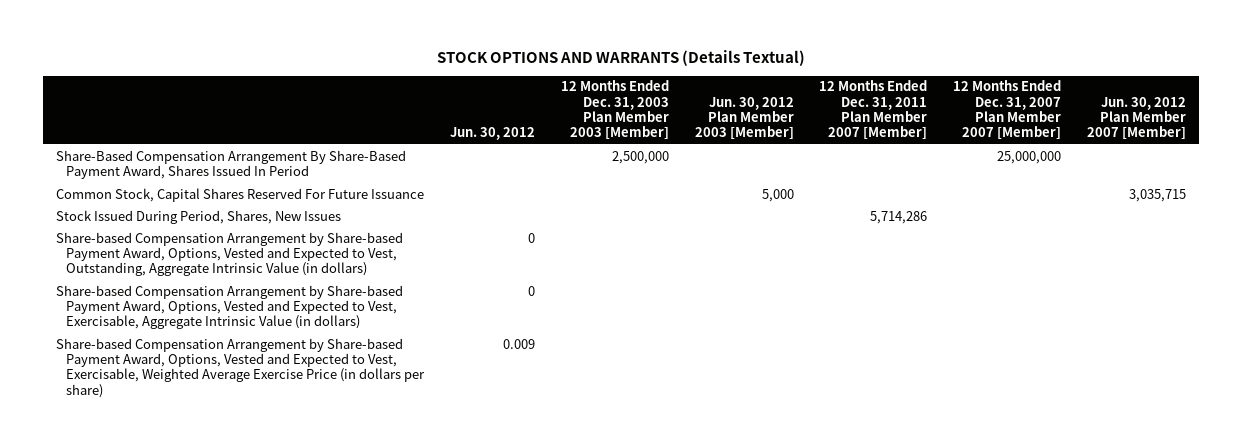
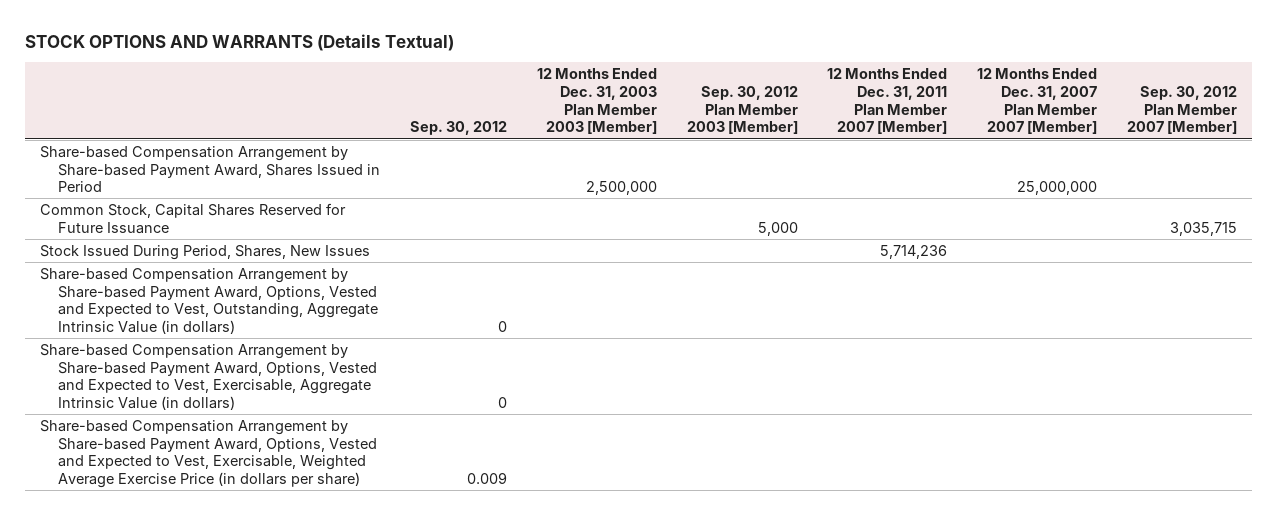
[450,127,536,141] Jun. 30, 2012 -> none
[694,96,794,141] Jun. 30, 2012 Plan Member 2003 [Member] -> none
[1086,96,1186,141] Jun. 30, 2012 Plan Member 2007 [Member] -> none
none -> [409,121,507,136] Sep. 30, 2012
none -> [686,86,798,135] Sep. 30, 2012 Plan Member 2003 [Member]
none -> [1127,86,1238,135] Sep. 30, 2012 Plan Member 2007 [Member]
[55,149,406,180] Share-Based Compensation Arrangement By Share-Based Payment Award, Shares Issued In Period -> [39,145,380,193] Share-based Compensation Arrangement by Share-based Payment Award, Shares Issued in Period
[55,187,424,202] Common Stock, Capital Shares Reserved For Future Issuance -> [39,202,346,234] Common Stock, Capital Shares Reserved for Future Issuance
[870,210,928,224] 5,714,286 -> [880,244,948,259] 5,714,236

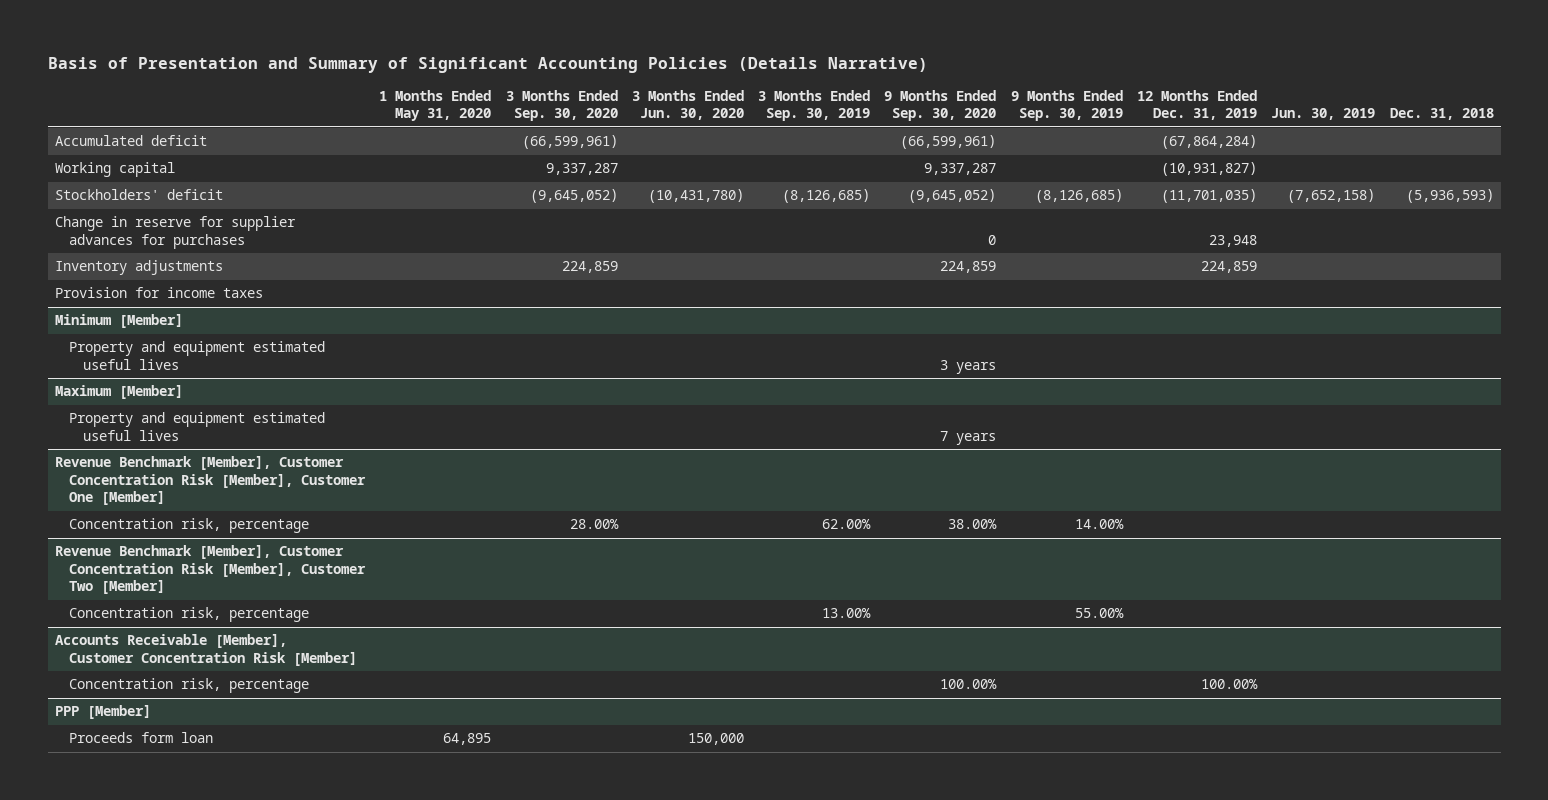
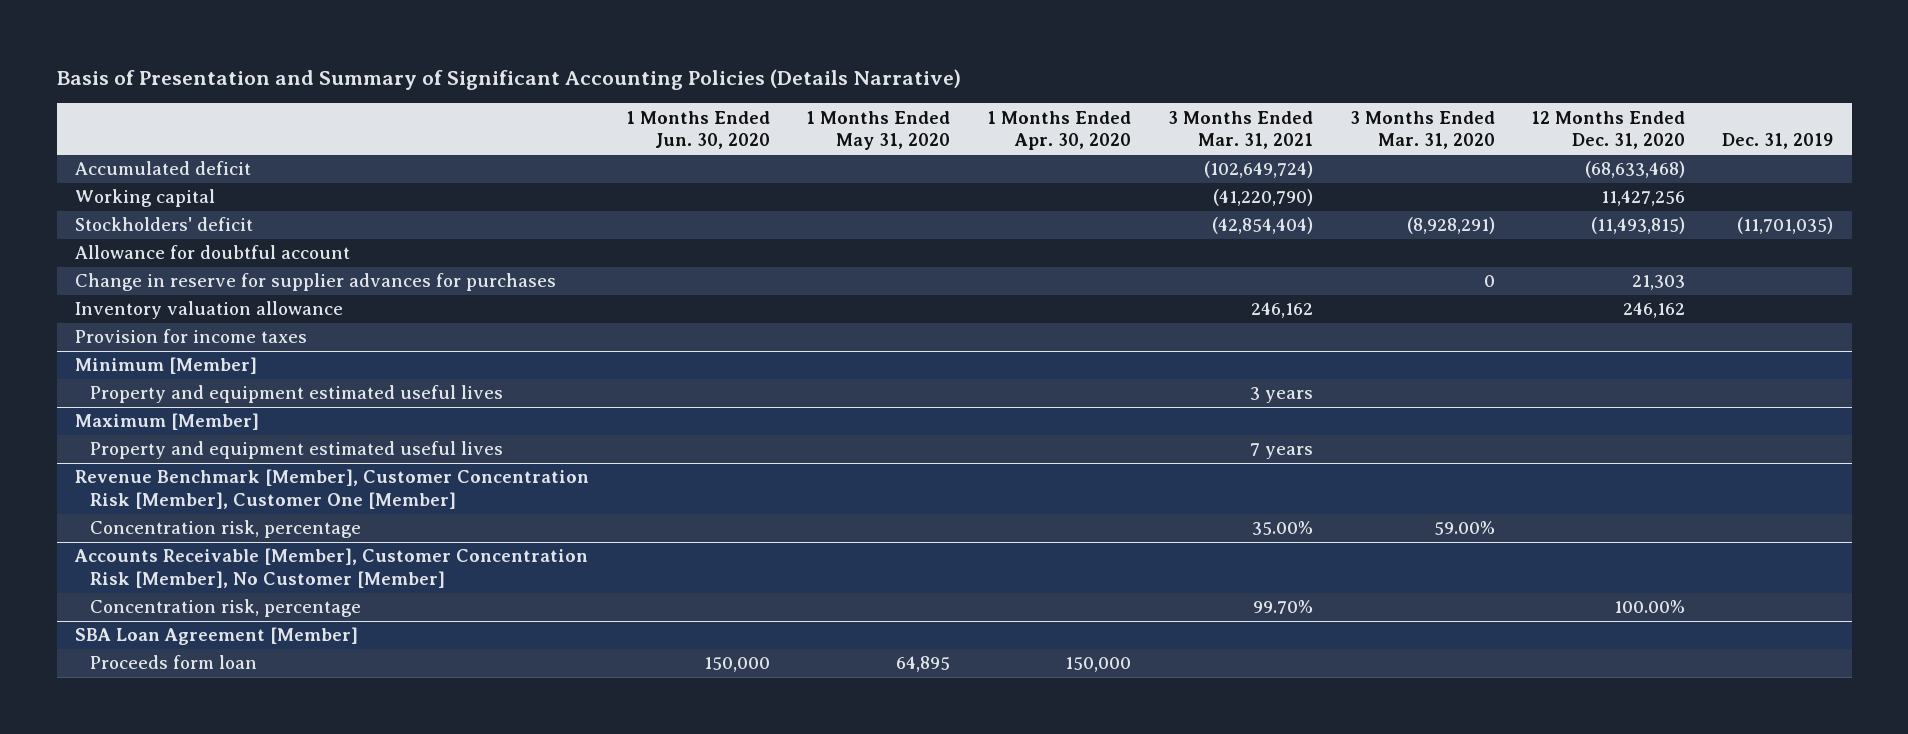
[505,90,618,122] 3 Months Ended Sep. 30, 2020 -> none
[631,90,744,121] 3 Months Ended Jun. 30, 2020 -> none
[758,90,871,122] 3 Months Ended Sep. 30, 2019 -> none
[884,90,997,122] 9 Months Ended Sep. 30, 2020 -> none
[1010,90,1123,122] 9 Months Ended Sep. 30, 2019 -> none
[1136,90,1257,121] 12 Months Ended Dec. 31, 2019 -> none
[1271,108,1376,121] Jun. 30, 2019 -> none
[1389,108,1494,121] Dec. 31, 2018 -> none
none -> [625,110,770,150] 1 Months Ended Jun. 30, 2020
none -> [987,110,1132,151] 1 Months Ended Apr. 30, 2020
none -> [1167,110,1313,150] 3 Months Ended Mar. 31, 2021
none -> [1349,110,1495,150] 3 Months Ended Mar. 31, 2020
none -> [1531,110,1686,150] 12 Months Ended Dec. 31, 2020
none -> [1722,133,1834,150] Dec. 31, 2019
none -> [74,245,350,260] Allowance for doubtful account
[54,260,223,276] Inventory adjustments -> [74,301,343,320] Inventory valuation allowance
[54,545,367,595] Revenue Benchmark [Member], Customer Concentration Risk [Member], Customer Two [Member] -> none
[69,607,310,623] Concentration risk, percentage -> none
[54,634,358,666] Accounts Receivable [Member], Customer Concentration Risk [Member] -> [73,548,588,588] Accounts Receivable [Member], Customer Concentration Risk [Member], No Customer [Member]
[54,705,151,720] PPP [Member] -> [74,627,358,646] SBA Loan Agreement [Member]

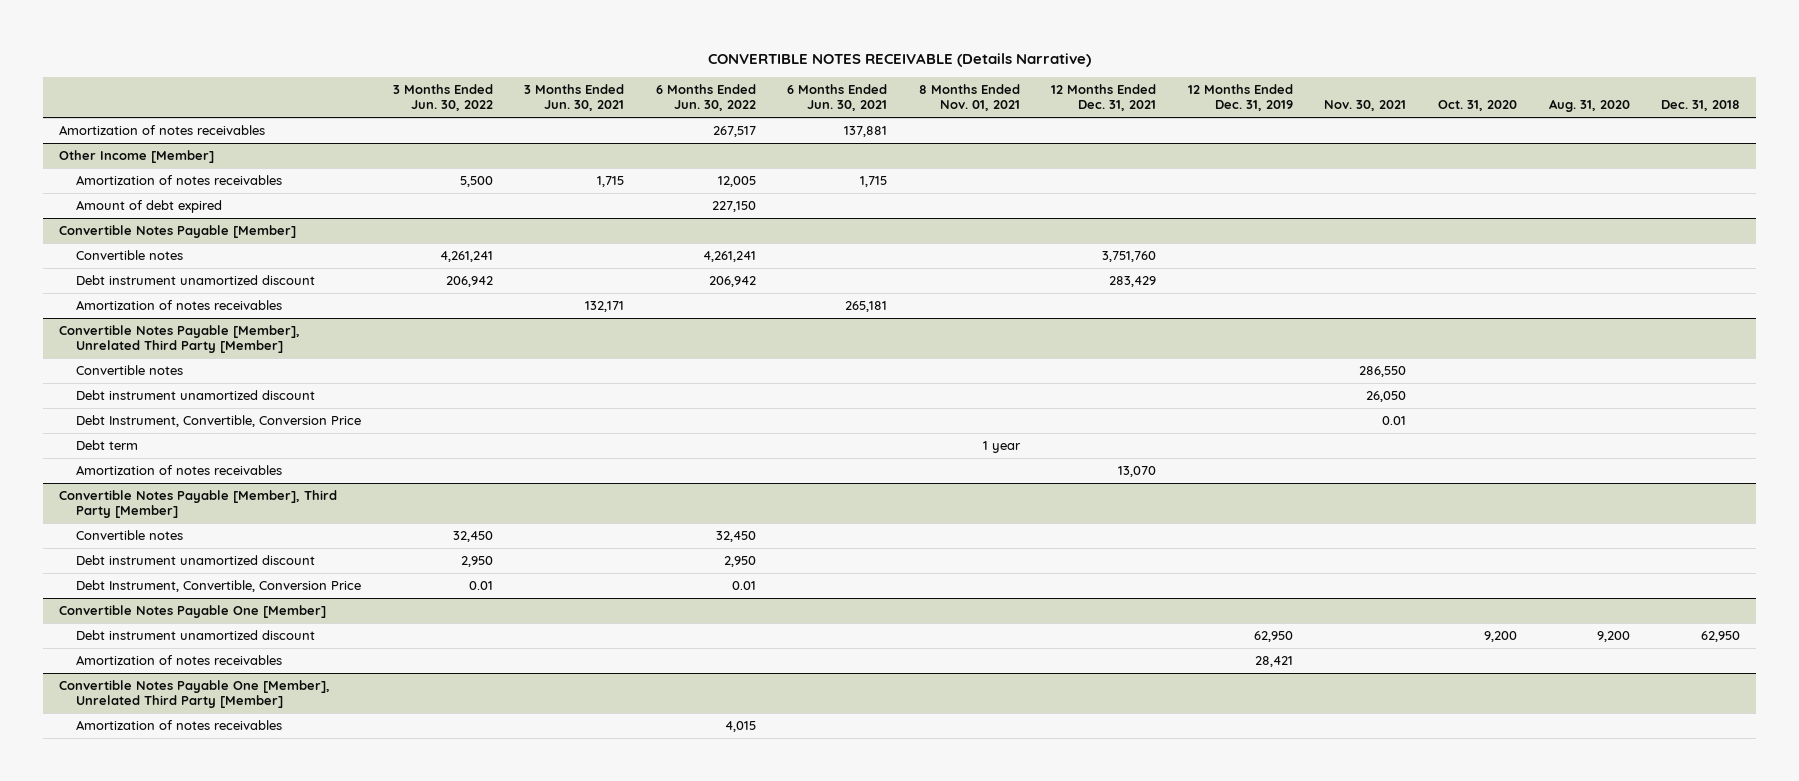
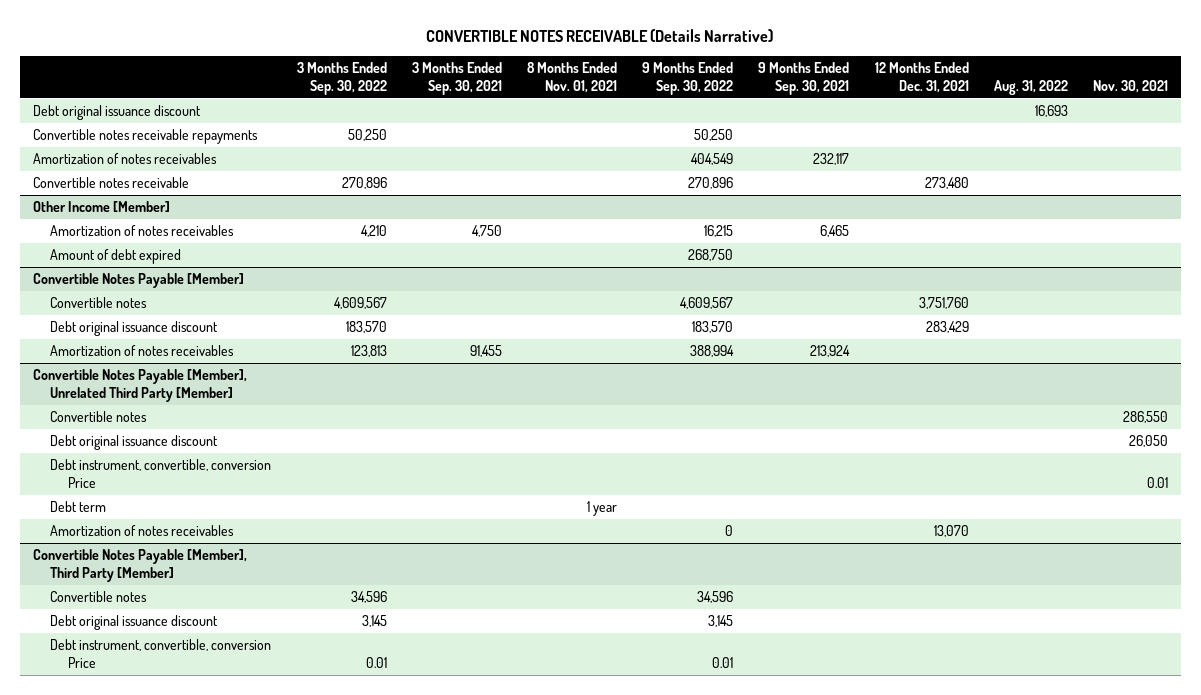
[392,83,493,112] 3 Months Ended Jun. 30, 2022 -> none
[524,83,625,112] 3 Months Ended Jun. 30, 2021 -> none
[655,83,756,112] 6 Months Ended Jun. 30, 2022 -> none
[787,83,888,112] 6 Months Ended Jun. 30, 2021 -> none
[1187,83,1293,112] 12 Months Ended Dec. 31, 2019 -> none
[1437,100,1517,112] Oct. 31, 2020 -> none
[1548,99,1630,113] Aug. 31, 2020 -> none
[1661,100,1741,112] Dec. 31, 2018 -> none
none -> [296,62,387,95] 3 Months Ended Sep. 30, 2022
none -> [411,62,502,95] 3 Months Ended Sep. 30, 2021
none -> [642,62,734,95] 9 Months Ended Sep. 30, 2022
none -> [758,62,850,95] 9 Months Ended Sep. 30, 2021
none -> [993,79,1068,95] Aug. 31, 2022
none -> [32,105,201,121] Debt original issuance discount
none -> [32,129,258,145] Convertible notes receivable repayments
none -> [32,177,189,189] Convertible notes receivable
[76,275,316,286] Debt instrument unamortized discount -> [50,321,219,337] Debt original issuance discount
[76,390,316,401] Debt instrument unamortized discount -> [50,435,219,451] Debt original issuance discount
[76,415,362,428] Debt Instrument, Convertible, Conversion Price -> [50,459,272,489] Debt instrument, convertible, conversion Price
[59,605,327,619] Convertible Notes Payable One [Member] -> none
[76,630,316,641] Debt instrument unamortized discount -> none
[76,655,283,666] Amortization of notes receivables -> none
[59,680,331,709] Convertible Notes Payable One [Member], Unrelated Third Party [Member] -> none
[76,720,283,731] Amortization of notes receivables -> none
[76,555,316,566] Debt instrument unamortized discount -> [50,615,219,631] Debt original issuance discount
[76,580,362,593] Debt Instrument, Convertible, Conversion Price -> [50,639,272,669] Debt instrument, convertible, conversion Price

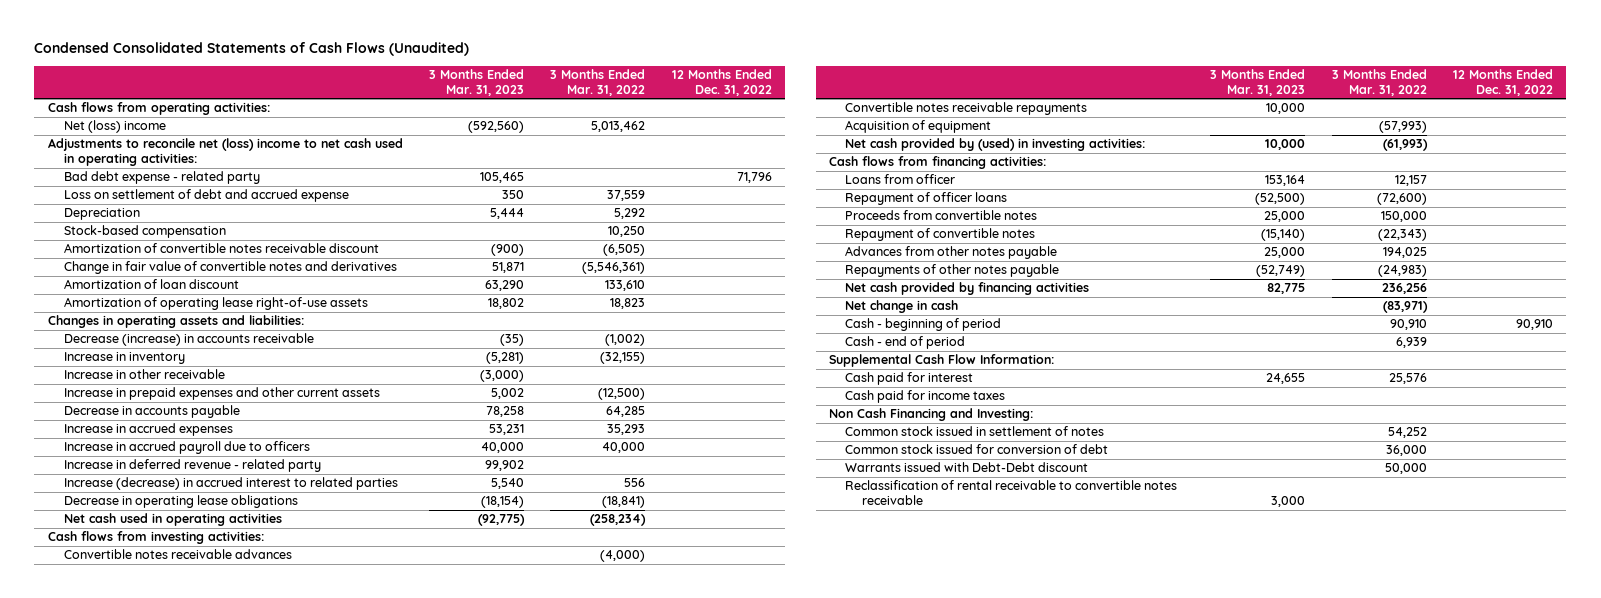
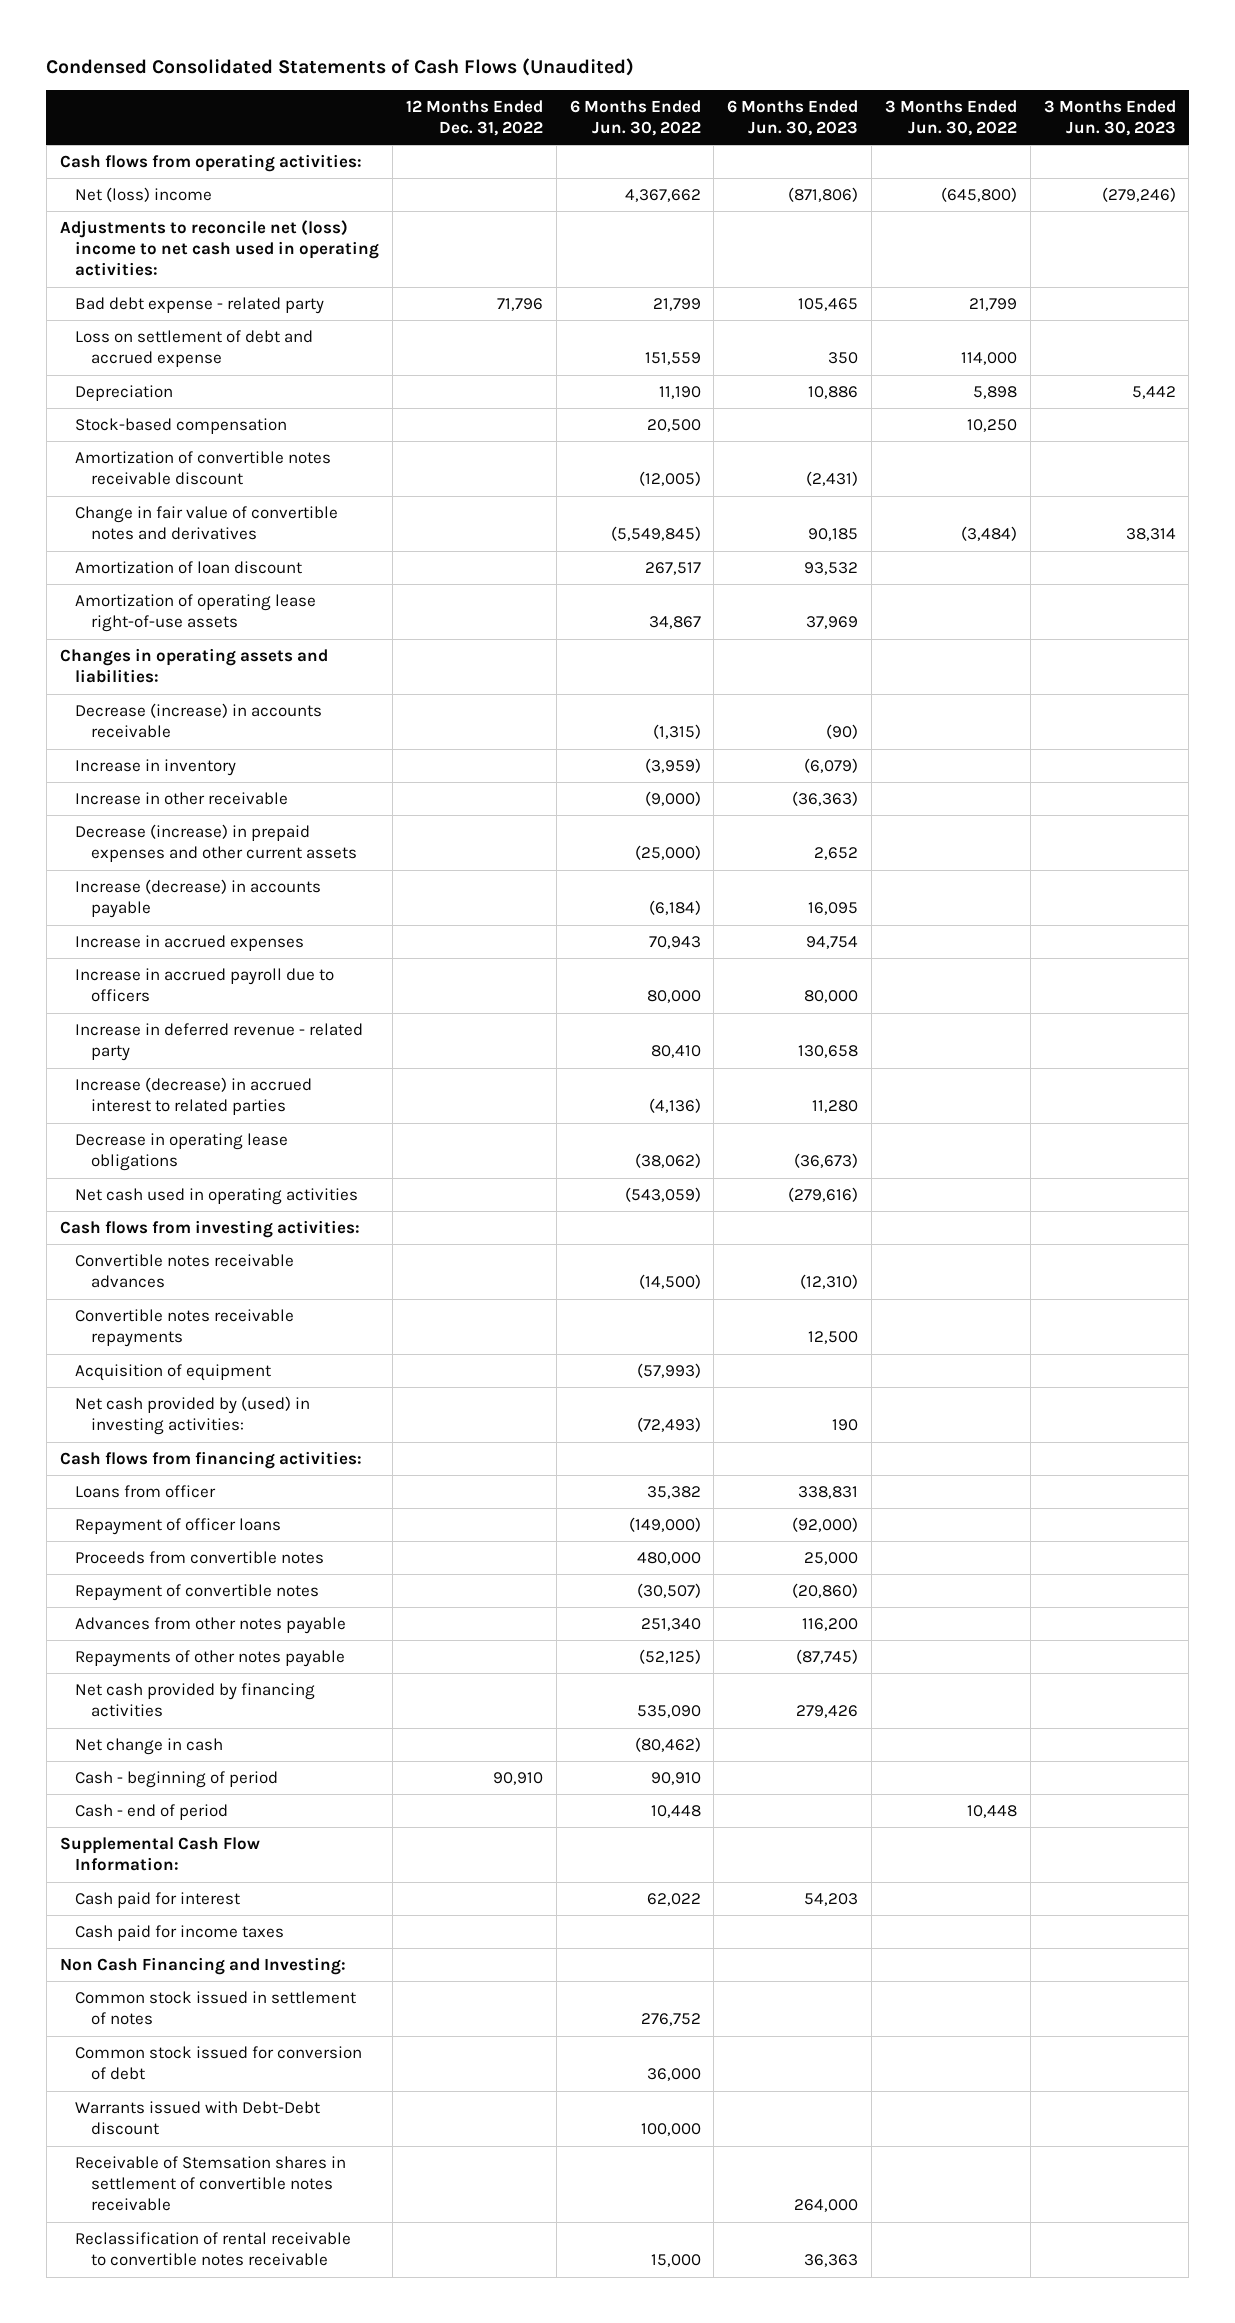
[429,69,525,96] 3 Months Ended Mar. 31, 2023 -> none
[550,69,646,96] 3 Months Ended Mar. 31, 2022 -> none
none -> [569,99,701,136] 6 Months Ended Jun. 30, 2022
none -> [727,99,859,136] 6 Months Ended Jun. 30, 2023
none -> [884,99,1017,136] 3 Months Ended Jun. 30, 2022
none -> [1043,99,1176,136] 3 Months Ended Jun. 30, 2023
[64,387,381,401] Increase in prepaid expenses and other current assets -> [75,824,357,863] Decrease (increase) in prepaid expenses and other current assets
[64,405,241,419] Decrease in accounts payable -> [75,879,322,919] Increase (decrease) in accounts payable
none -> [75,2156,347,2212] Receivable of Stemsation shares in settlement of convertible notes receivable

